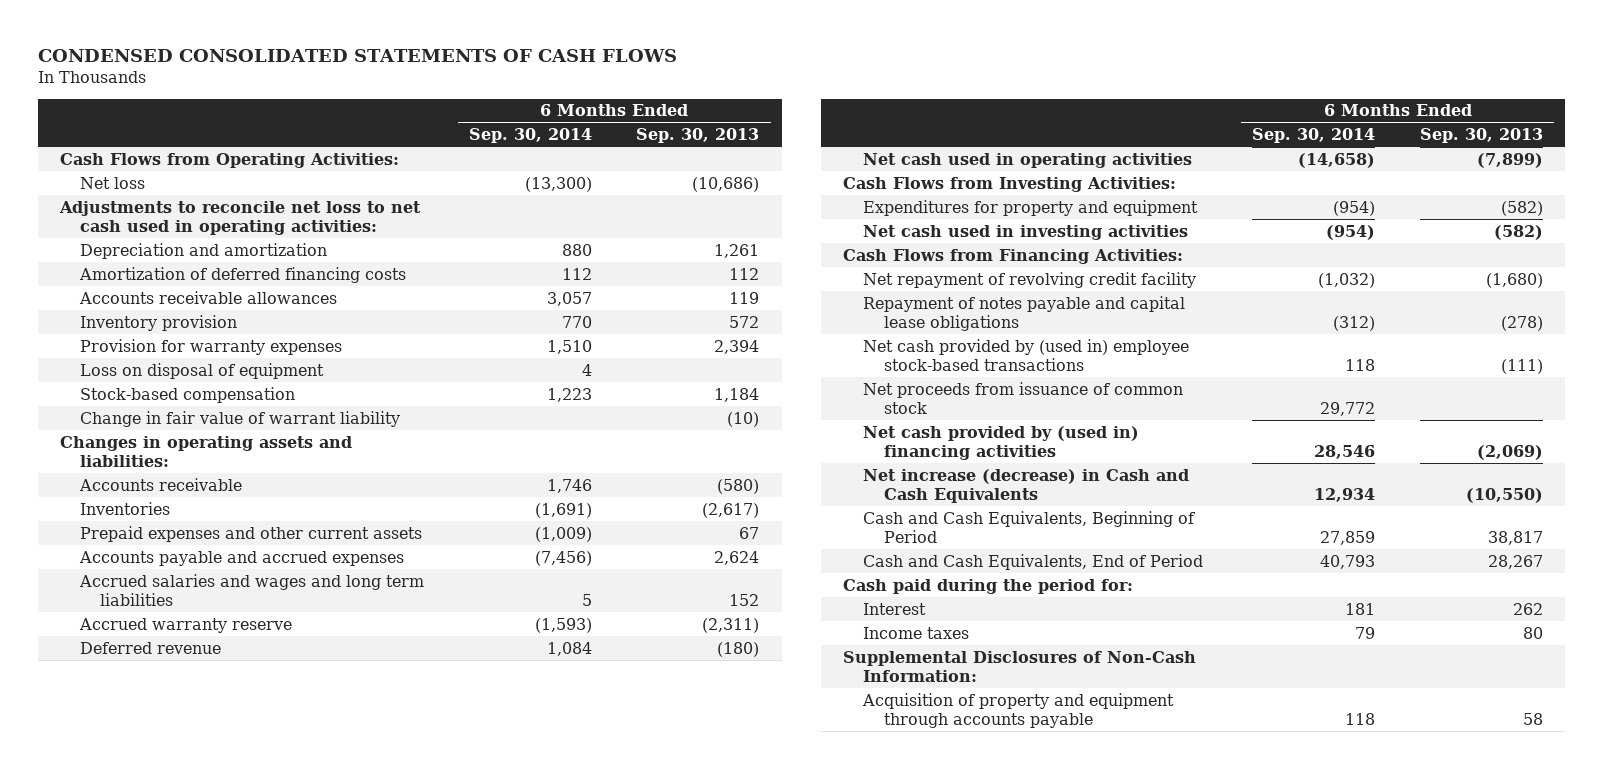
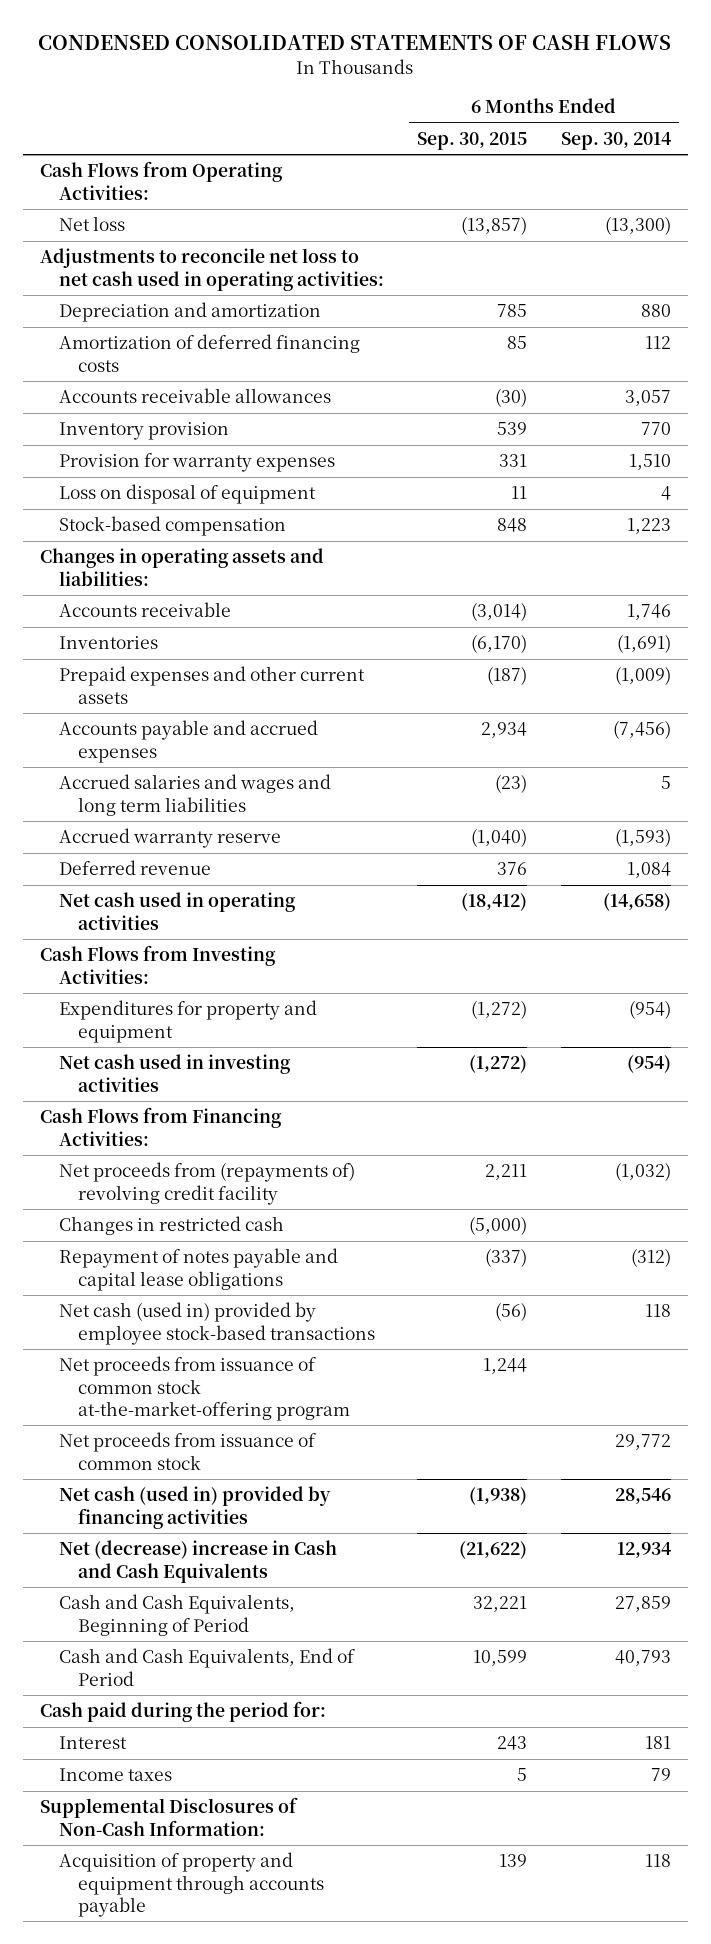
[636,127,760,143] Sep. 30, 2013 -> none
none -> [417,131,528,150] Sep. 30, 2015
[80,410,401,427] Change in fair value of warrant liability -> none
[863,271,1197,288] Net repayment of revolving credit facility -> [58,1162,355,1205] Net proceeds from (repayments of) revolving credit facility
none -> [58,1216,284,1236] Changes in restricted cash
[863,338,1190,371] Net cash provided by (used in) employee stock-based transactions -> [58,1302,375,1345] Net cash (used in) provided by employee stock-based transactions
none -> [58,1356,350,1421] Net proceeds from issuance of common stock at-the-market-offering program
[863,425,1140,460] Net cash provided by (used in) financing activities -> [58,1486,331,1529] Net cash (used in) provided by financing activities
[863,468,1190,503] Net increase (decrease) in Cash and Cash Equivalents -> [58,1540,337,1583] Net (decrease) increase in Cash and Cash Equivalents

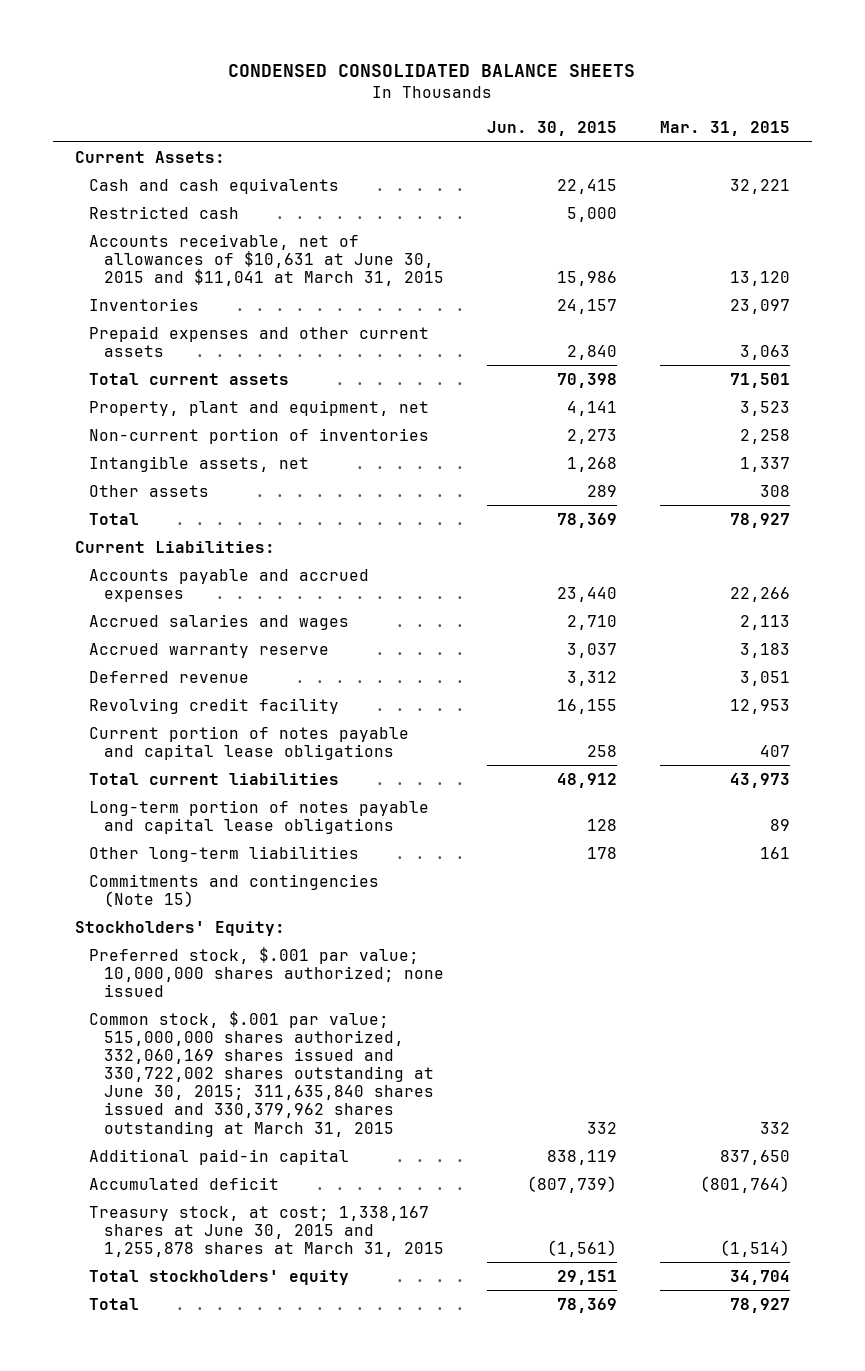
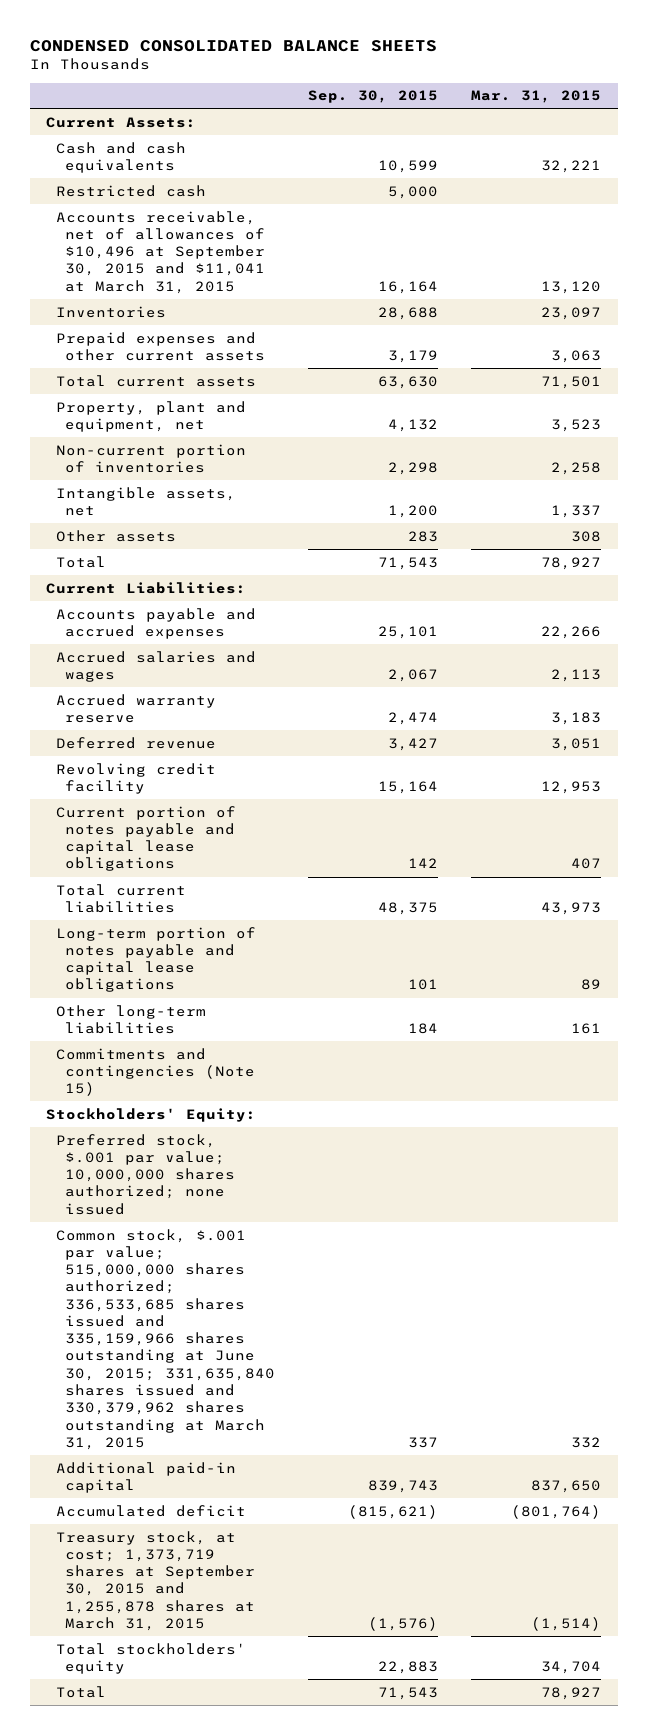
[486,121,617,137] Jun. 30, 2015 -> none
none -> [308,90,439,104] Sep. 30, 2015
[89,233,444,286] Accounts receivable, net of allowances of $10,631 at June 30, 2015 and $11,041 at March 31, 2015 -> [55,210,266,294] Accounts receivable, net of allowances of $10,496 at September 30, 2015 and $11,041 at March 31, 2015
[89,1010,434,1137] Common stock, $.001 par value; 515,000,000 shares authorized, 332,060,169 shares issued and 330,722,002 shares outstanding at June 30, 2015; 311,635,840 shares issued and 330,379,962 shares outstanding at March 31, 2015 -> [55,1228,276,1450] Common stock, $.001 par value; 515,000,000 shares authorized; 336,533,685 shares issued and 335,159,966 shares outstanding at June 30, 2015; 331,635,840 shares issued and 330,379,962 shares outstanding at March 31, 2015
[89,1205,444,1257] Treasury stock, at cost; 1,338,167 shares at June 30, 2015 and 1,255,878 shares at March 31, 2015 -> [55,1530,256,1631] Treasury stock, at cost; 1,373,719 shares at September 30, 2015 and 1,255,878 shares at March 31, 2015

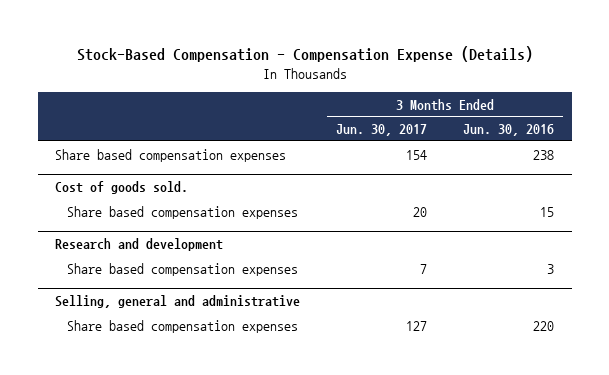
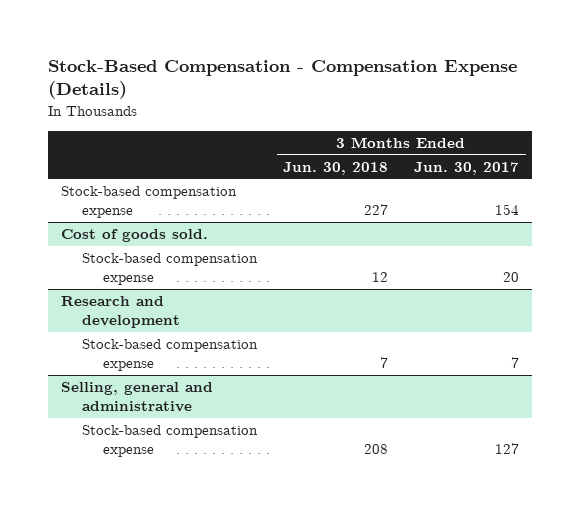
[462,124,554,137] Jun. 30, 2016 -> none
none -> [283,161,389,175] Jun. 30, 2018
[55,148,287,162] Share based compensation expenses -> [61,186,238,219] Stock-based compensation expense
[67,205,299,219] Share based compensation expenses -> [81,253,258,286] Stock-based compensation expense
[67,262,299,276] Share based compensation expenses -> [81,339,258,372] Stock-based compensation expense
[67,319,299,333] Share based compensation expenses -> [81,425,258,458] Stock-based compensation expense

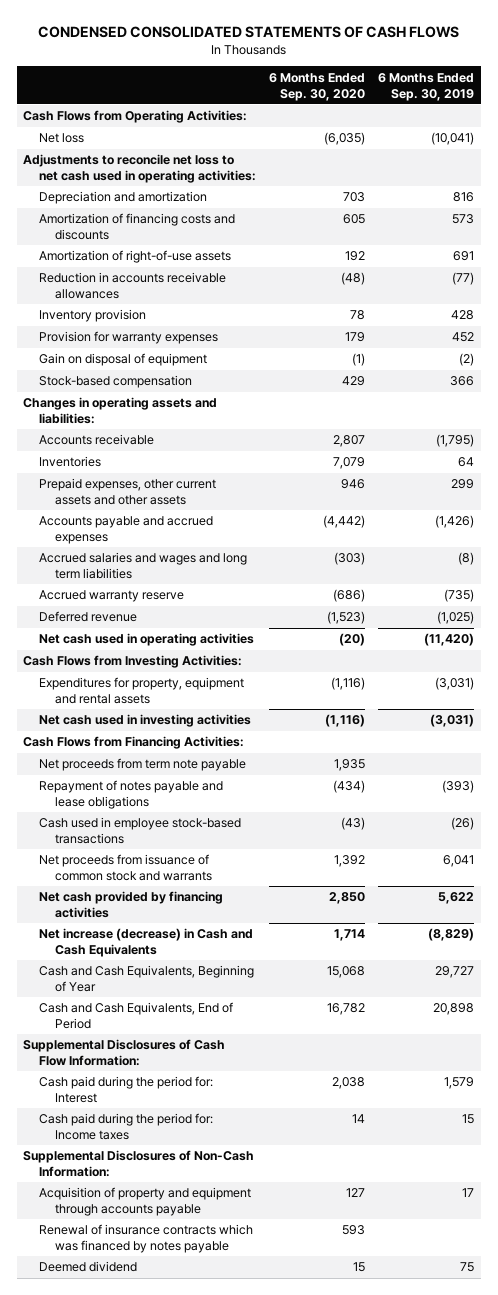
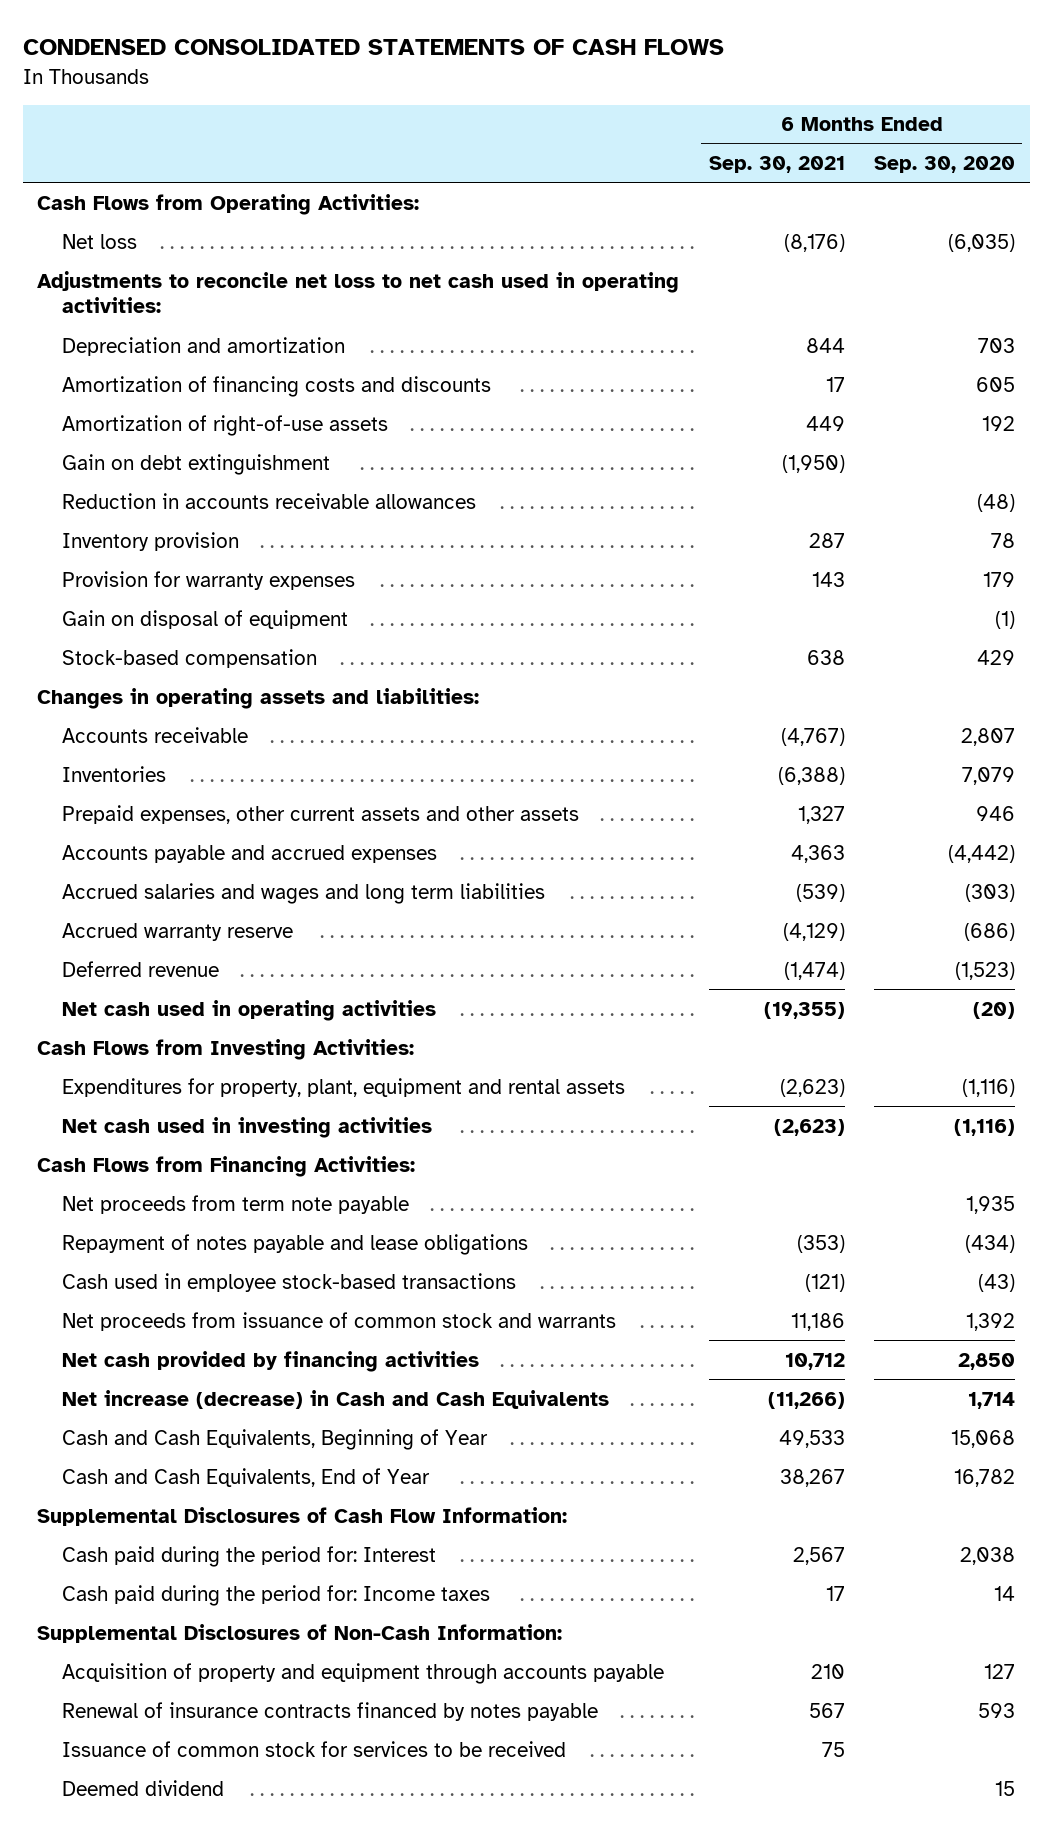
[378,72,475,101] 6 Months Ended Sep. 30, 2019 -> none
none -> [708,156,845,174] Sep. 30, 2021
none -> [62,453,331,475] Gain on debt extinguishment
[39,677,245,705] Expenditures for property, equipment and rental assets -> [62,1077,626,1097] Expenditures for property, plant, equipment and rental assets
[39,1002,234,1030] Cash and Cash Equivalents, End of Period -> [62,1467,431,1487] Cash and Cash Equivalents, End of Year
[39,1224,254,1254] Renewal of insurance contracts which was financed by notes payable -> [62,1701,599,1721] Renewal of insurance contracts financed by notes payable
none -> [62,1740,567,1757] Issuance of common stock for services to be received

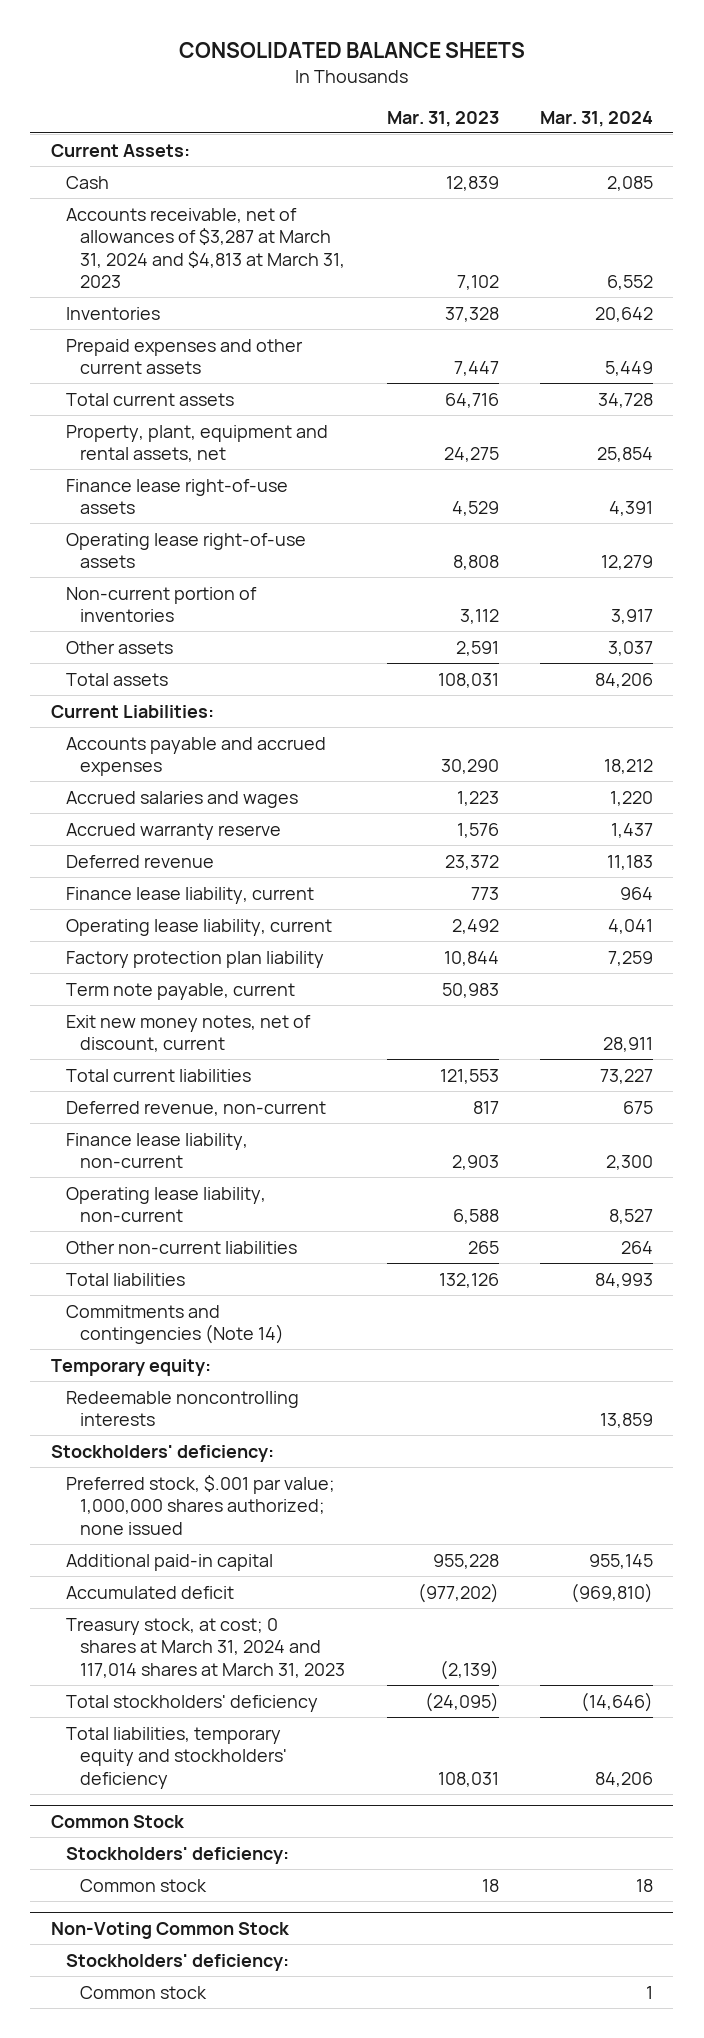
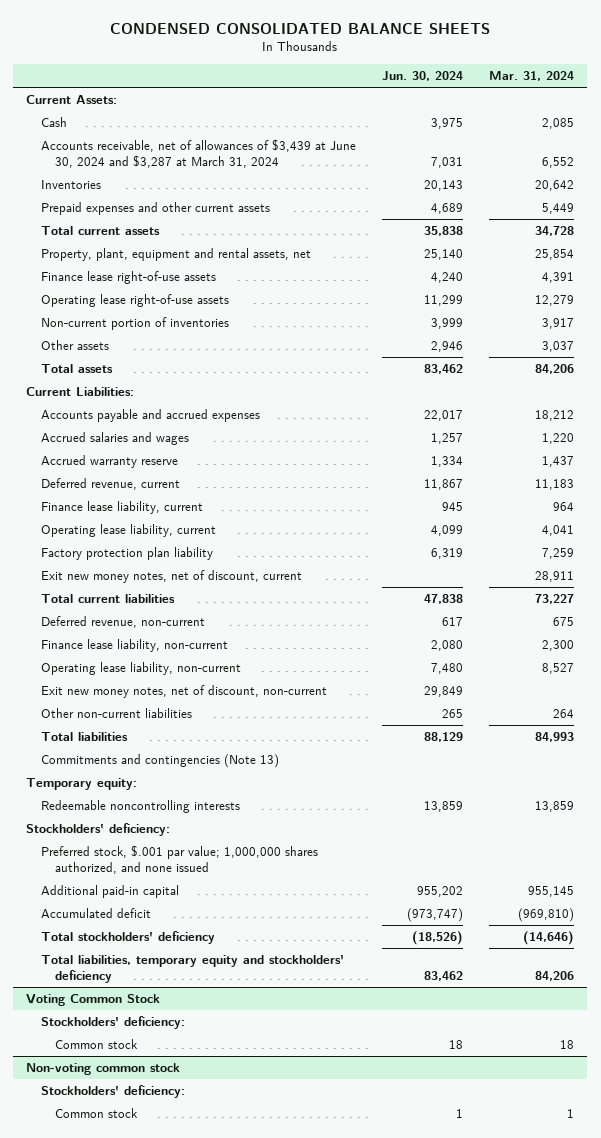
[178,42,525,59] CONSOLIDATED BALANCE SHEETS -> [110,22,491,34] CONDENSED CONSOLIDATED BALANCE SHEETS
[386,110,499,127] Mar. 31, 2023 -> none
none -> [381,71,463,82] Jun. 30, 2024
[65,207,346,289] Accounts receivable, net of allowances of $3,287 at March 31, 2024 and $4,813 at March 31, 2023 -> [40,138,356,168] Accounts receivable, net of allowances of $3,439 at June 30, 2024 and $3,287 at March 31, 2024
[65,854,214,868] Deferred revenue -> [40,477,180,490] Deferred revenue, current
[65,982,295,1000] Term note payable, current -> none
none -> [40,684,327,698] Exit new money notes, net of discount, non-current
[65,1304,285,1345] Commitments and contingencies (Note 14) -> [40,753,279,768] Commitments and contingencies (Note 13)
[65,1474,335,1535] Preferred stock, $.001 par value; 1,000,000 shares authorized; none issued -> [40,844,318,874] Preferred stock, $.001 par value; 1,000,000 shares authorized, and none issued
[65,1617,346,1678] Treasury stock, at cost; 0 shares at March 31, 2024 and 117,014 shares at March 31, 2023 -> none
[50,1814,185,1828] Common Stock -> [26,993,161,1006] Voting Common Stock
[50,1921,290,1939] Non-Voting Common Stock -> [26,1062,181,1075] Non-voting common stock

